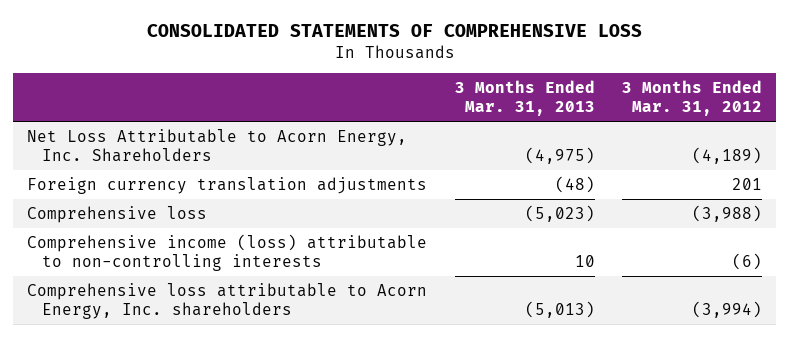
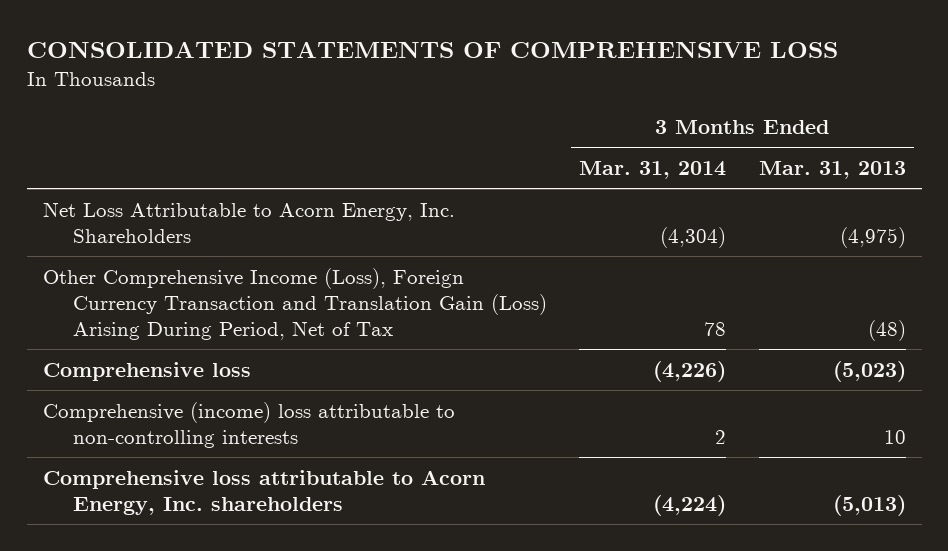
[622,80,763,116] 3 Months Ended Mar. 31, 2012 -> none
none -> [579,160,727,179] Mar. 31, 2014
[27,176,428,194] Foreign currency translation adjustments -> [42,267,548,341] Other Comprehensive Income (Loss), Foreign Currency Transaction and Translation Gain (Loss) Arising During Period, Net of Tax
[27,233,428,271] Comprehensive income (loss) attributable to non-controlling interests -> [42,401,455,448] Comprehensive (income) loss attributable to non-controlling interests

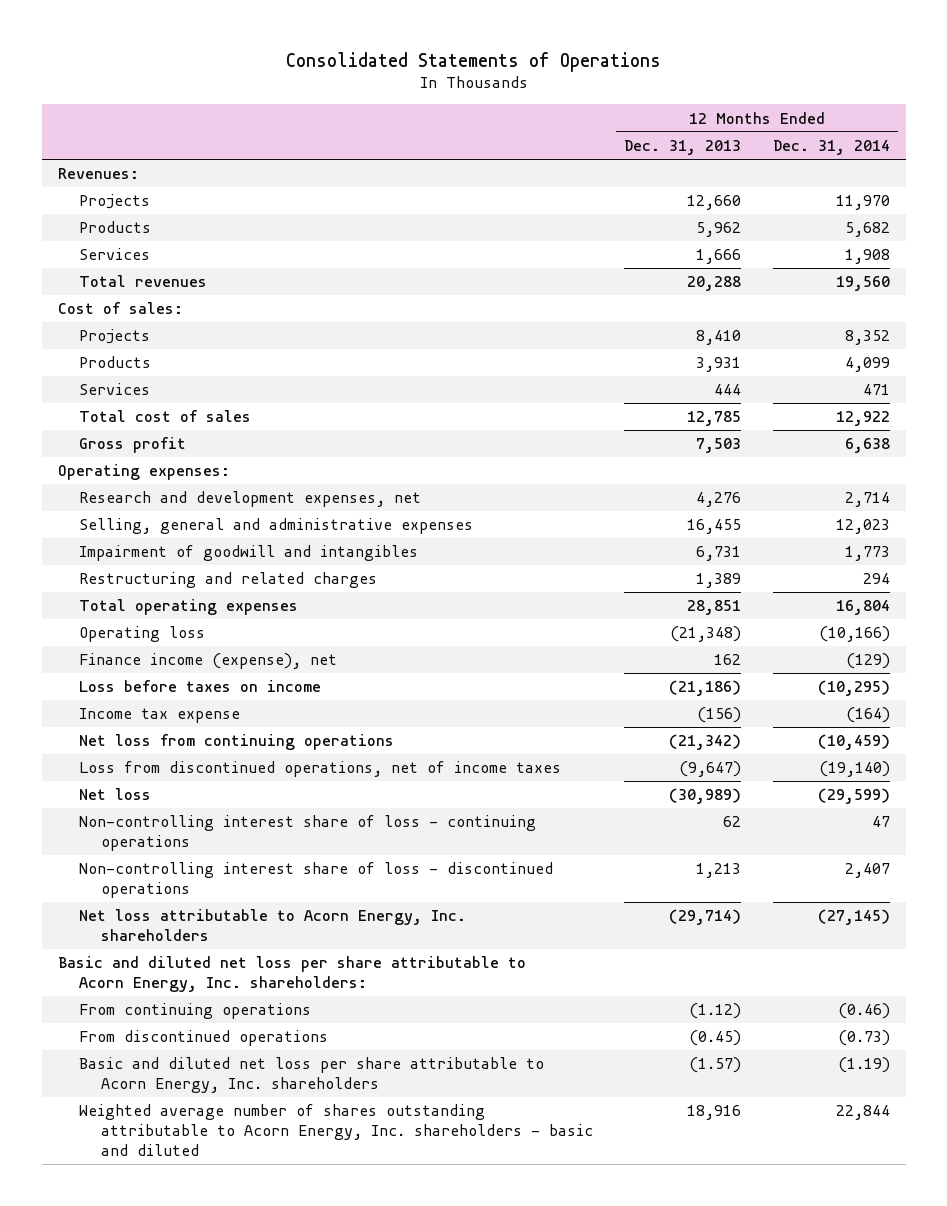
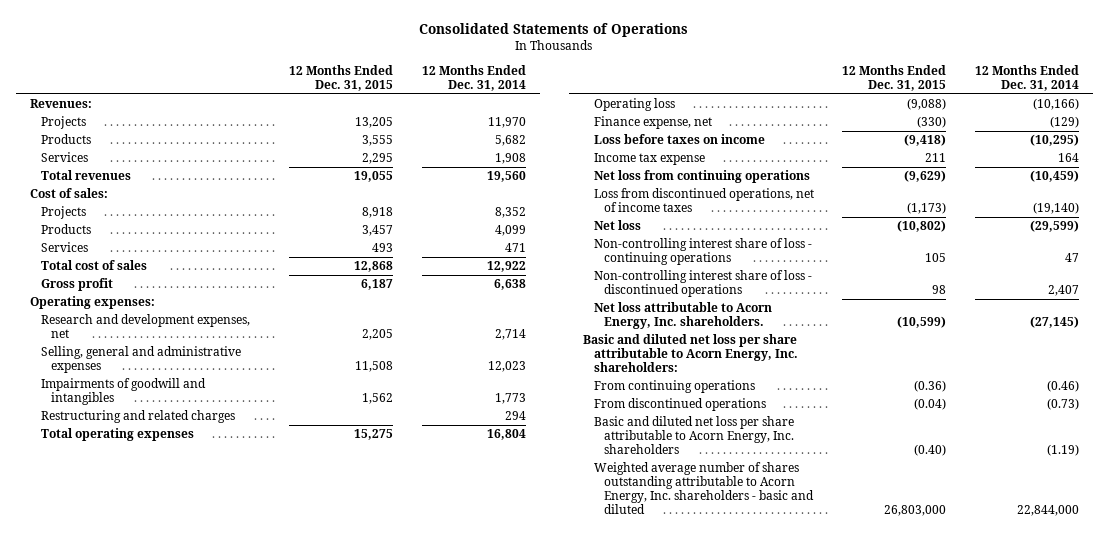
[624,140,742,156] Dec. 31, 2013 -> none
none -> [289,65,394,91] 12 Months Ended Dec. 31, 2015
[79,545,419,562] Impairment of goodwill and intangibles -> [40,378,206,406] Impairments of goodwill and intangibles
[79,653,338,670] Finance income (expense), net -> [593,116,712,130] Finance expense, net
[845,707,890,724] (164) -> [1057,153,1079,163] 164
[79,909,467,942] Net loss attributable to Acorn Energy, Inc. shareholders -> [593,302,772,330] Net loss attributable to Acorn Energy, Inc. shareholders.
[835,1105,890,1121] 22,844 -> [1016,504,1079,516] 22,844,000

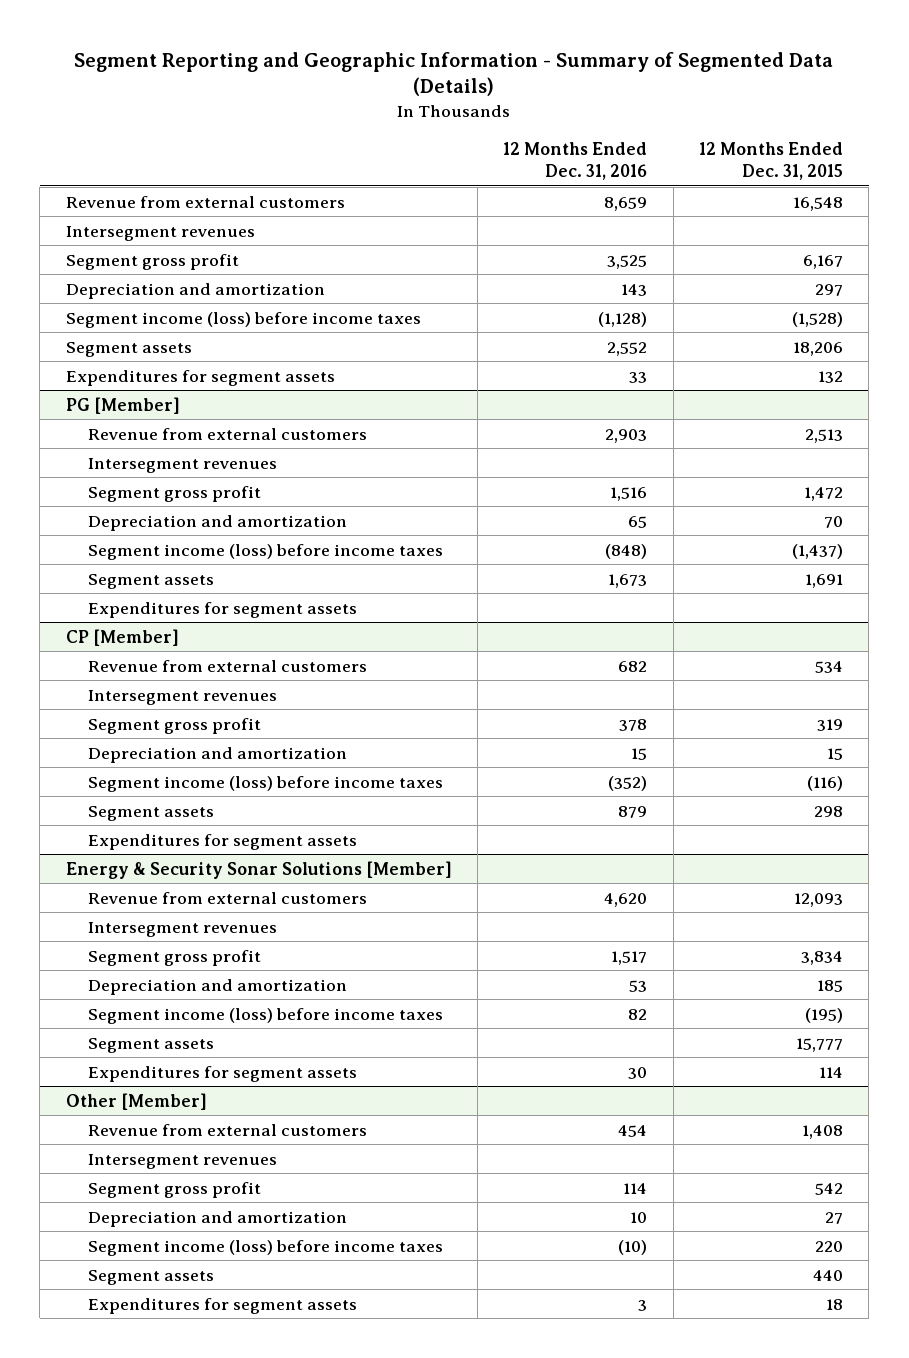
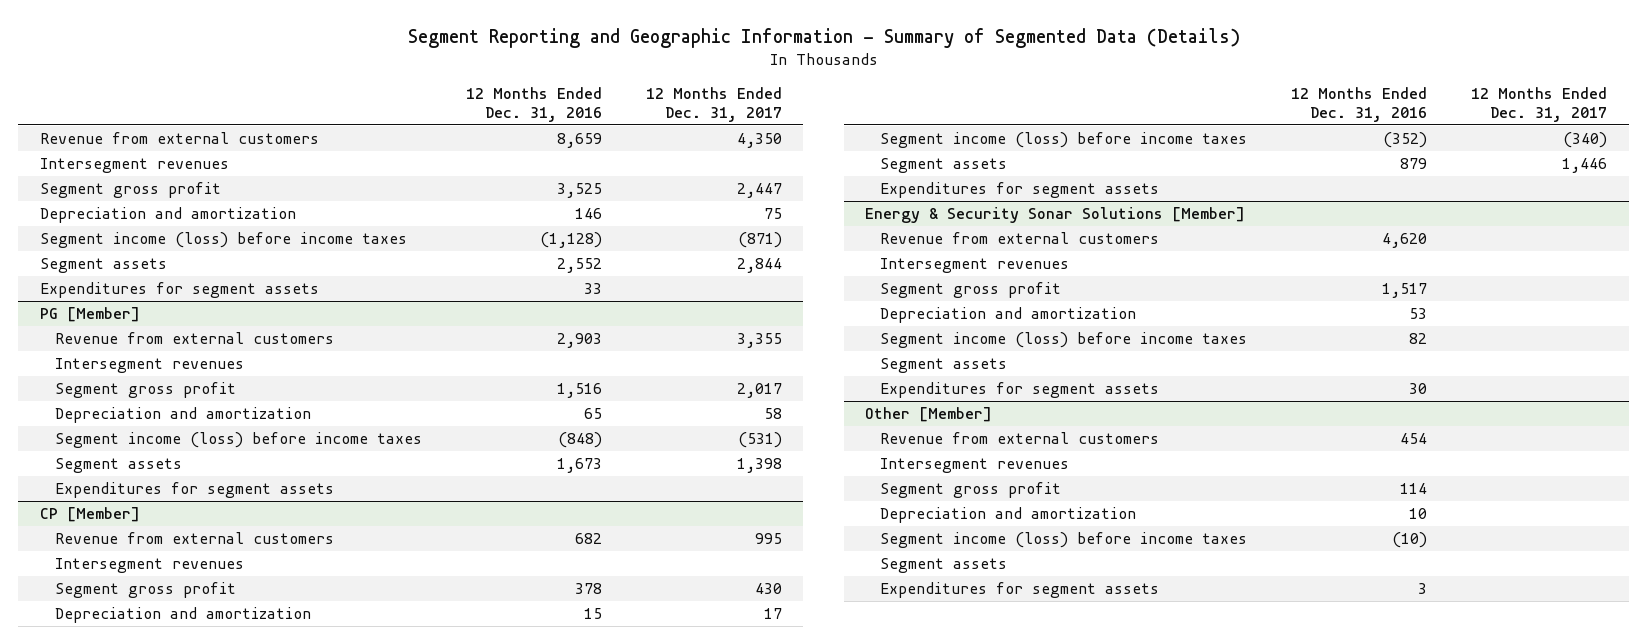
[699,141,844,181] 12 Months Ended Dec. 31, 2015 -> none
none -> [645,87,782,122] 12 Months Ended Dec. 31, 2017
[621,283,648,296] 143 -> [574,208,602,220] 146

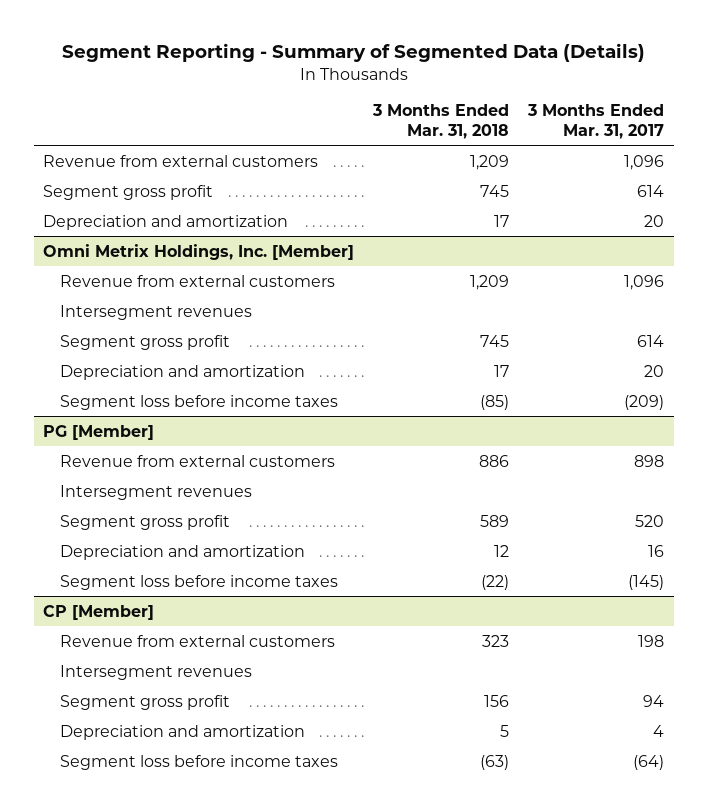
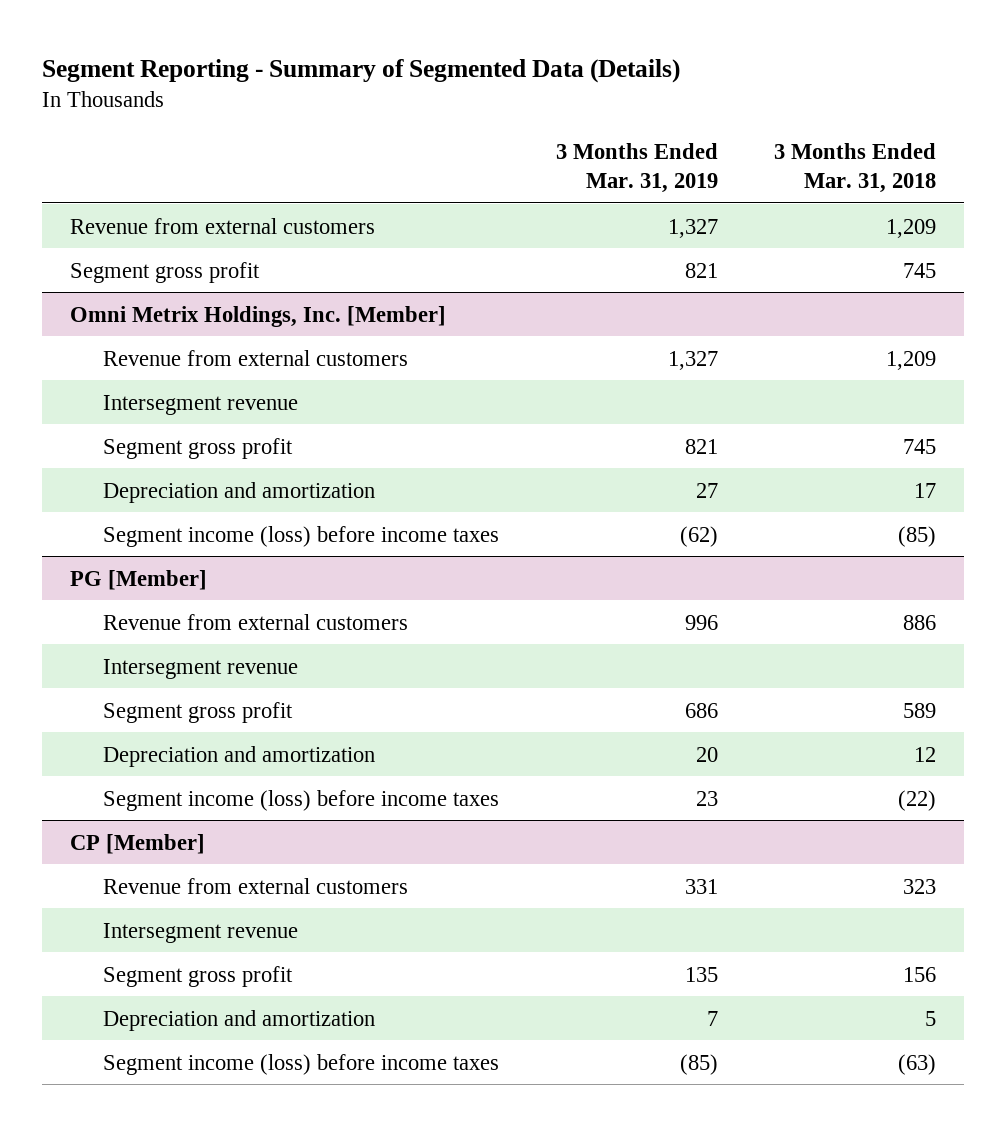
[527,104,665,139] 3 Months Ended Mar. 31, 2017 -> none
none -> [555,143,718,193] 3 Months Ended Mar. 31, 2019
[43,214,289,230] Depreciation and amortization -> none
[59,304,252,320] Intersegment revenues -> [103,394,299,415] Intersegment revenue
[59,394,338,410] Segment loss before income taxes -> [103,525,500,547] Segment income (loss) before income taxes
[59,484,252,500] Intersegment revenues -> [103,658,299,679] Intersegment revenue
[59,574,338,590] Segment loss before income taxes -> [103,789,500,811] Segment income (loss) before income taxes
[59,664,252,680] Intersegment revenues -> [103,922,299,943] Intersegment revenue
[59,754,338,770] Segment loss before income taxes -> [103,1053,500,1075] Segment income (loss) before income taxes

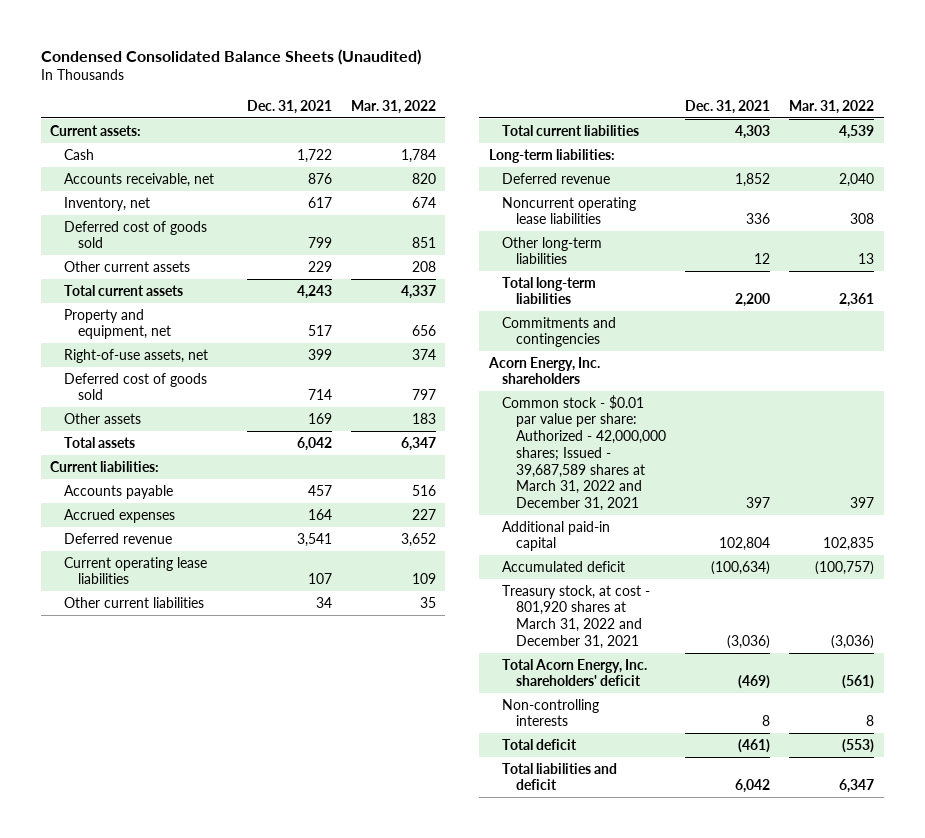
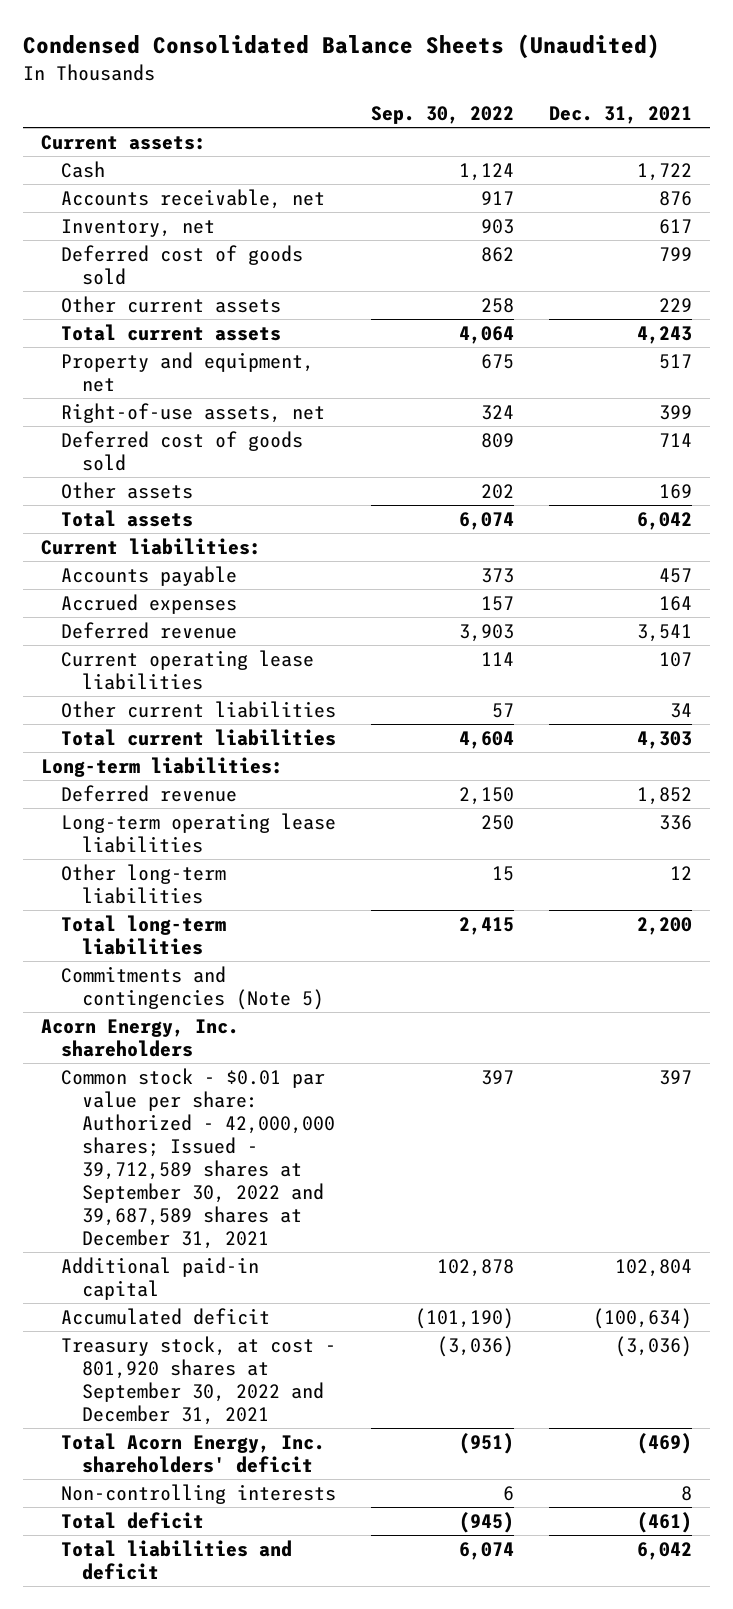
[350,99,436,114] Mar. 31, 2022 -> none
none -> [371,106,515,125] Sep. 30, 2022
[502,196,637,225] Noncurrent operating lease liabilities -> [61,812,337,853] Long-term operating lease liabilities
[502,316,617,348] Commitments and contingencies -> [61,965,325,1010] Commitments and contingencies (Note 5)
[502,394,667,511] Common stock - $0.01 par value per share: Authorized - 42,000,000 shares; Issued - 39,687,589 shares at March 31, 2022 and December 31, 2021 -> [61,1067,336,1249] Common stock - $0.01 par value per share: Authorized - 42,000,000 shares; Issued - 39,712,589 shares at September 30, 2022 and 39,687,589 shares at December 31, 2021
[502,584,651,649] Treasury stock, at cost - 801,920 shares at March 31, 2022 and December 31, 2021 -> [61,1335,337,1425] Treasury stock, at cost - 801,920 shares at September 30, 2022 and December 31, 2021

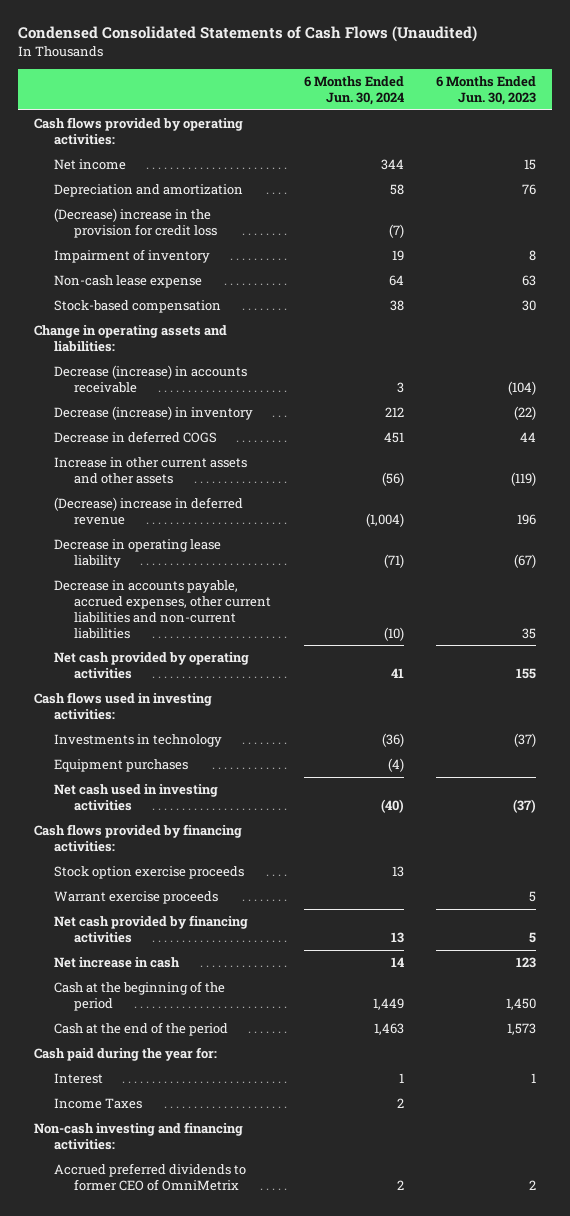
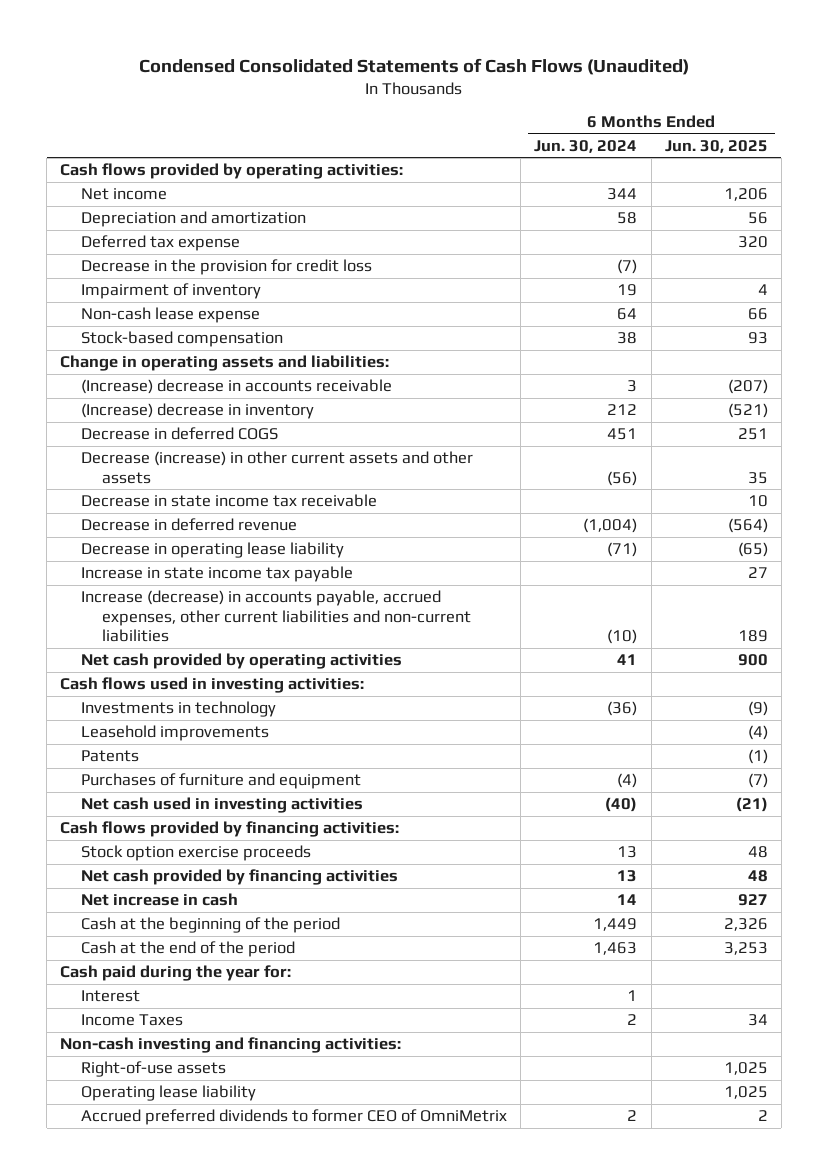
[435,76,536,106] 6 Months Ended Jun. 30, 2023 -> none
none -> [664,139,768,153] Jun. 30, 2025
none -> [81,235,241,252] Deferred tax expense
[54,208,218,238] (Decrease) increase in the provision for credit loss -> [81,259,373,276] Decrease in the provision for credit loss
[54,365,248,393] Decrease (increase) in accounts receivable -> [81,379,393,395] (Increase) decrease in accounts receivable
[54,406,254,421] Decrease (increase) in inventory -> [81,403,315,420] (Increase) decrease in inventory
[54,457,248,484] Increase in other current assets and other assets -> [81,451,474,484] Decrease (increase) in other current assets and other assets
none -> [81,494,378,508] Decrease in state income tax receivable
[54,497,244,525] (Decrease) increase in deferred revenue -> [81,518,298,532] Decrease in deferred revenue
none -> [81,566,354,583] Increase in state income tax payable
[54,580,272,639] Decrease in accounts payable, accrued expenses, other current liabilities and non-current liabilities -> [81,590,471,643] Increase (decrease) in accounts payable, accrued expenses, other current liabilities and non-current liabilities
none -> [81,725,270,742] Leasehold improvements
none -> [81,750,140,763] Patents
[54,759,189,773] Equipment purchases -> [81,773,362,790] Purchases of furniture and equipment
[54,891,219,905] Warrant exercise proceeds -> none
none -> [81,1061,227,1078] Right-of-use assets
none -> [81,1085,257,1102] Operating lease liability

